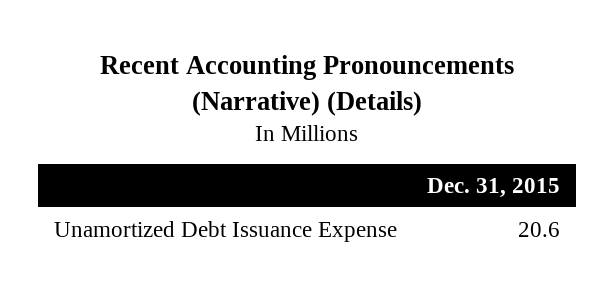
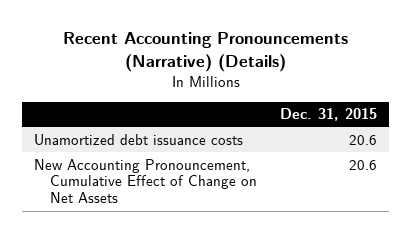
[53,220,397,242] Unamortized Debt Issuance Expense -> [33,133,243,145] Unamortized debt issuance costs
none -> [33,158,257,204] New Accounting Pronouncement, Cumulative Effect of Change on Net Assets

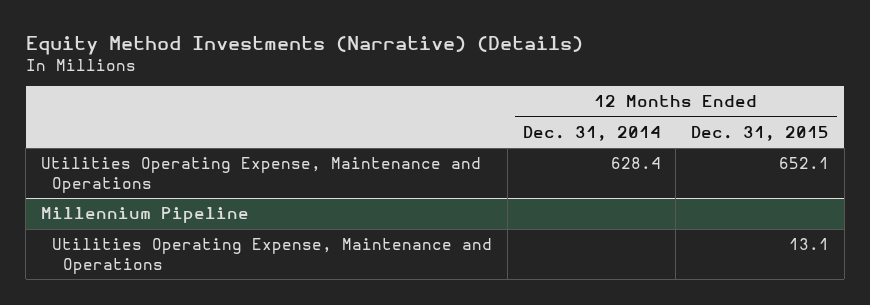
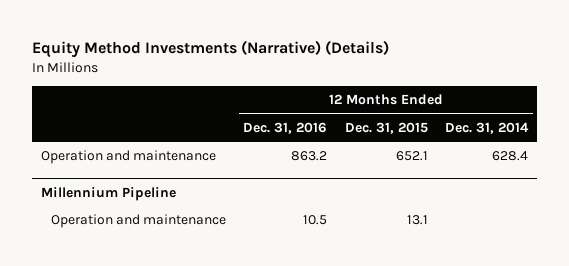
none -> [243,121,328,134] Dec. 31, 2016
[40,157,481,194] Utilities Operating Expense, Maintenance and Operations -> [40,150,216,165] Operation and maintenance
[52,238,493,275] Utilities Operating Expense, Maintenance and Operations -> [50,214,226,229] Operation and maintenance

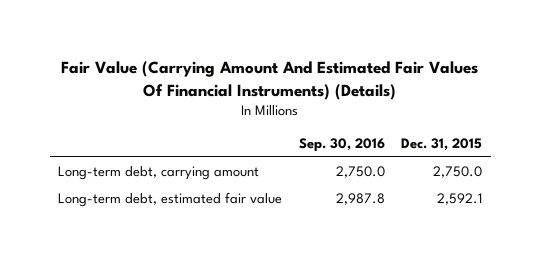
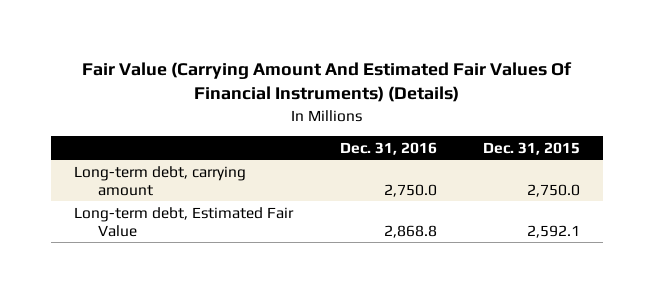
[298,138,385,153] Sep. 30, 2016 -> none
none -> [339,141,437,155] Dec. 31, 2016
[58,192,283,208] Long-term debt, estimated fair value -> [73,206,294,237] Long-term debt, Estimated Fair Value

